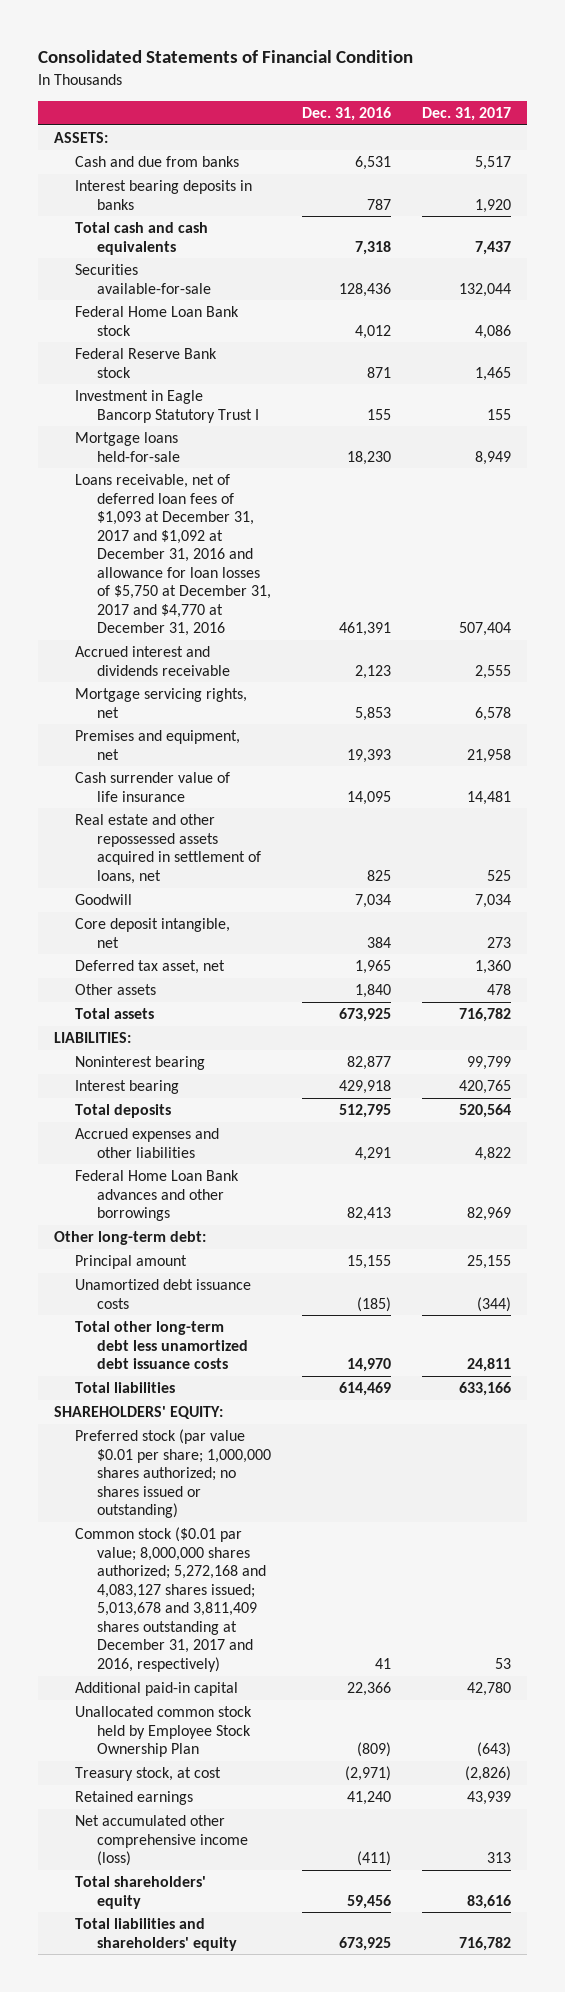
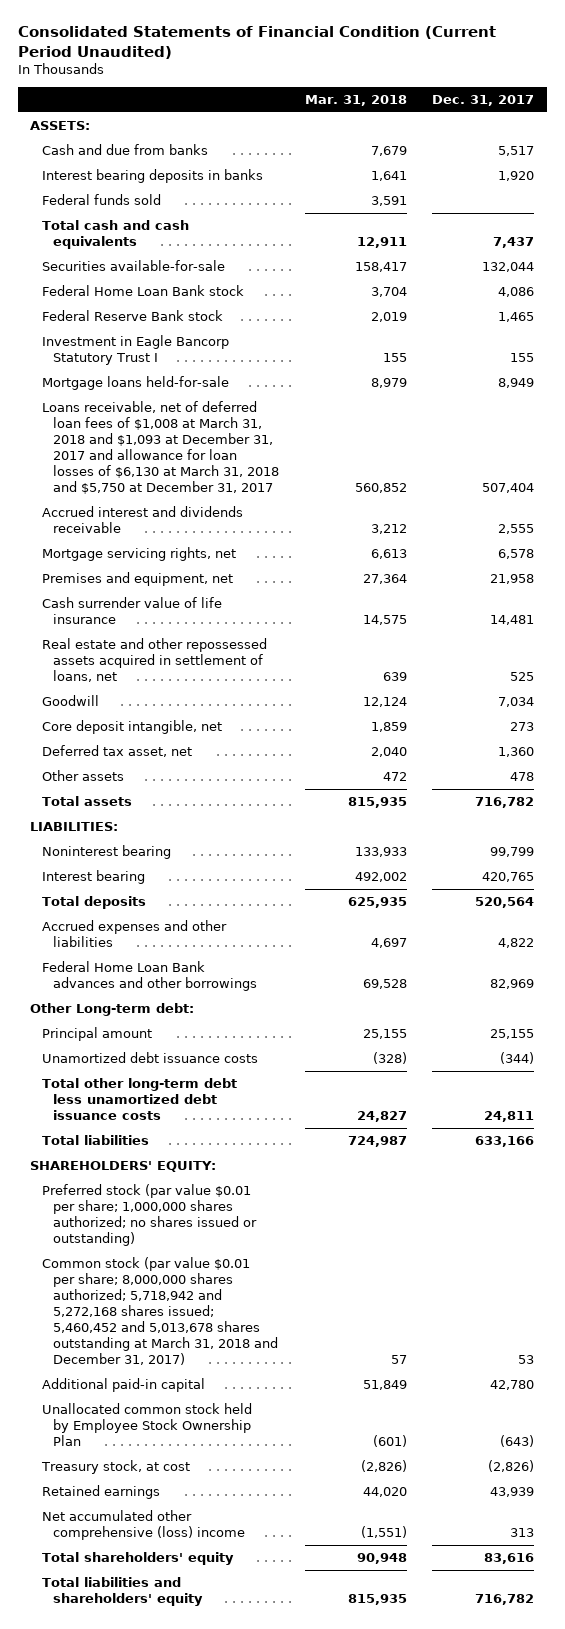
[37,49,413,63] Consolidated Statements of Financial Condition -> [17,26,496,59] Consolidated Statements of Financial Condition (Current Period Unaudited)
[302,106,392,121] Dec. 31, 2016 -> none
none -> [304,94,407,106] Mar. 31, 2018
none -> [41,194,161,206] Federal funds sold
[75,474,271,637] Loans receivable, net of deferred loan fees of $1,093 at December 31, 2017 and $1,092 at December 31, 2016 and allowance for loan losses of $5,750 at December 31, 2017 and $4,770 at December 31, 2016 -> [41,401,280,494] Loans receivable, net of deferred loan fees of $1,008 at March 31, 2018 and $1,093 at December 31, 2017 and allowance for loan losses of $6,130 at March 31, 2018 and $5,750 at December 31, 2017
[53,1231,206,1246] Other long-term debt: -> [30,1003,195,1017] Other Long-term debt:
[75,1527,266,1672] Common stock ($0.01 par value; 8,000,000 shares authorized; 5,272,168 and 4,083,127 shares issued; 5,013,678 and 3,811,409 shares outstanding at December 31, 2017 and 2016, respectively) -> [41,1257,279,1365] Common stock (par value $0.01 per share; 8,000,000 shares authorized; 5,718,942 and 5,272,168 shares issued; 5,460,452 and 5,013,678 shares outstanding at March 31, 2018 and December 31, 2017)
[75,1815,248,1867] Net accumulated other comprehensive income (loss) -> [41,1510,246,1541] Net accumulated other comprehensive (loss) income

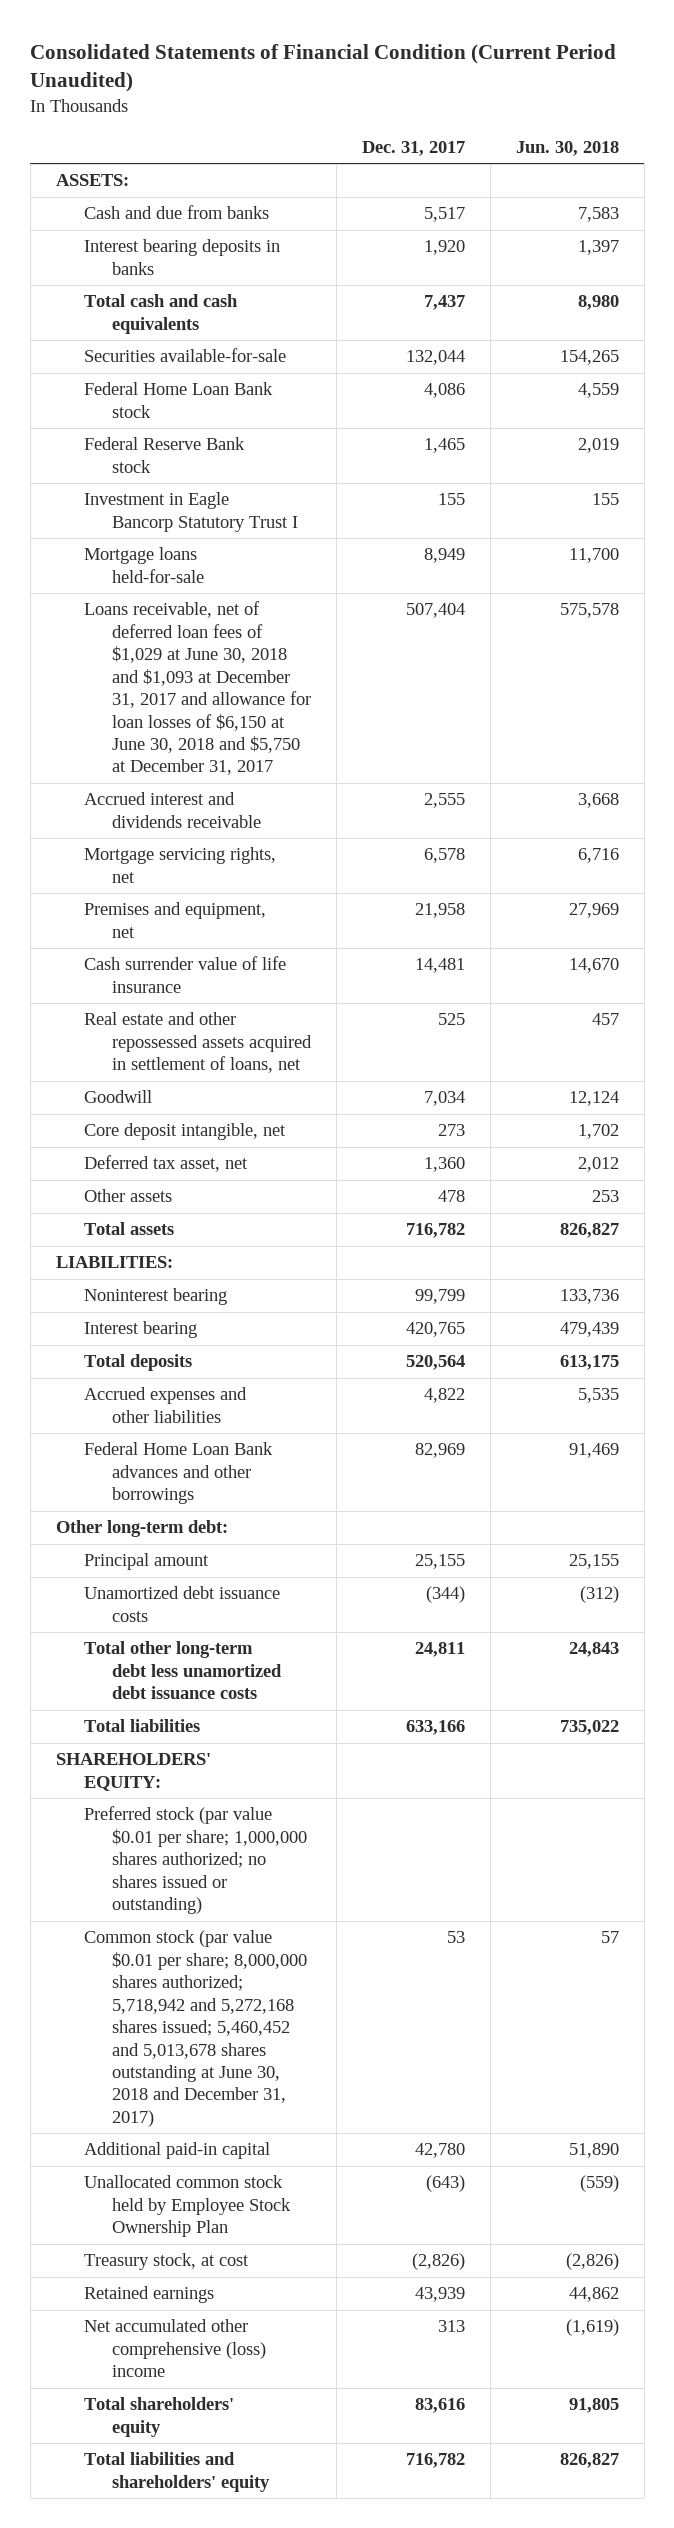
[304,94,407,106] Mar. 31, 2018 -> none
none -> [515,140,619,156] Jun. 30, 2018
[41,194,161,206] Federal funds sold -> none
[41,401,280,494] Loans receivable, net of deferred loan fees of $1,008 at March 31, 2018 and $1,093 at December 31, 2017 and allowance for loan losses of $6,130 at March 31, 2018 and $5,750 at December 31, 2017 -> [83,601,312,776] Loans receivable, net of deferred loan fees of $1,029 at June 30, 2018 and $1,093 at December 31, 2017 and allowance for loan losses of $6,150 at June 30, 2018 and $5,750 at December 31, 2017
[30,1003,195,1017] Other Long-term debt: -> [55,1520,228,1538] Other long-term debt:
[41,1257,279,1365] Common stock (par value $0.01 per share; 8,000,000 shares authorized; 5,718,942 and 5,272,168 shares issued; 5,460,452 and 5,013,678 shares outstanding at March 31, 2018 and December 31, 2017) -> [83,1930,308,2127] Common stock (par value $0.01 per share; 8,000,000 shares authorized; 5,718,942 and 5,272,168 shares issued; 5,460,452 and 5,013,678 shares outstanding at June 30, 2018 and December 31, 2017)

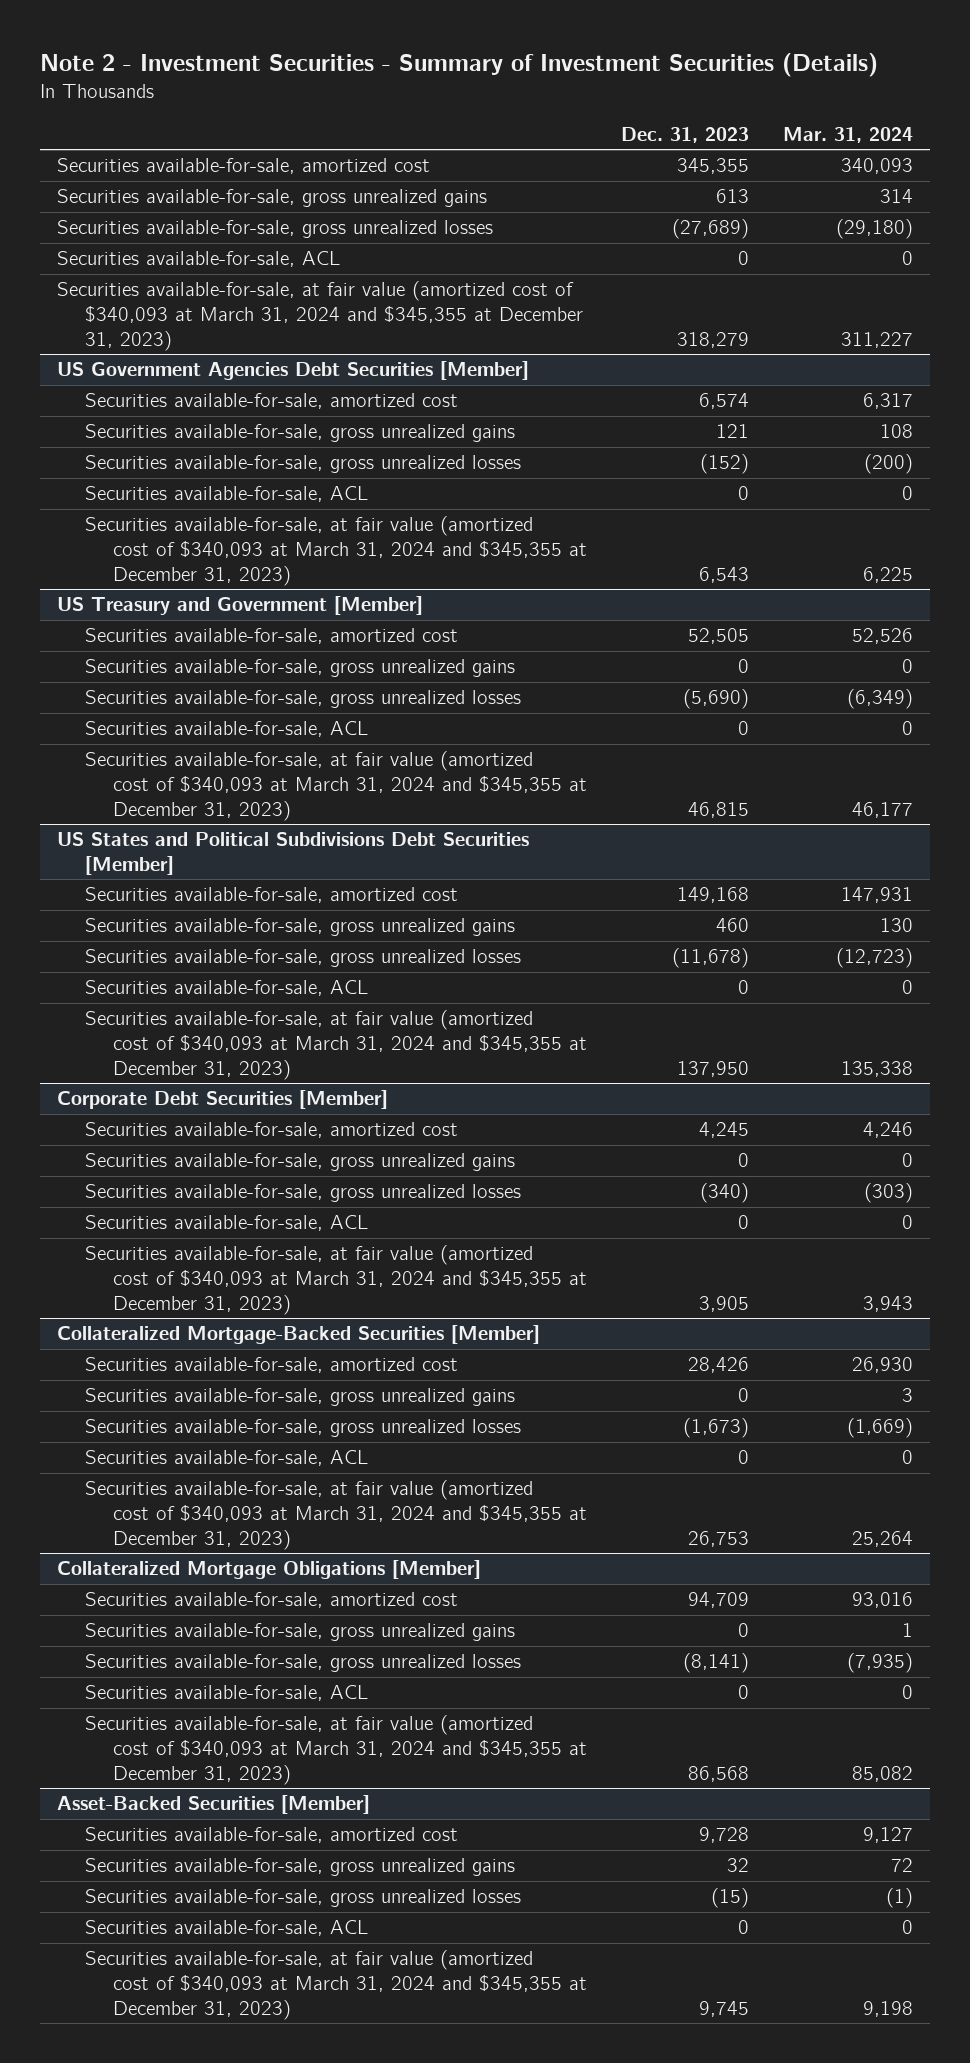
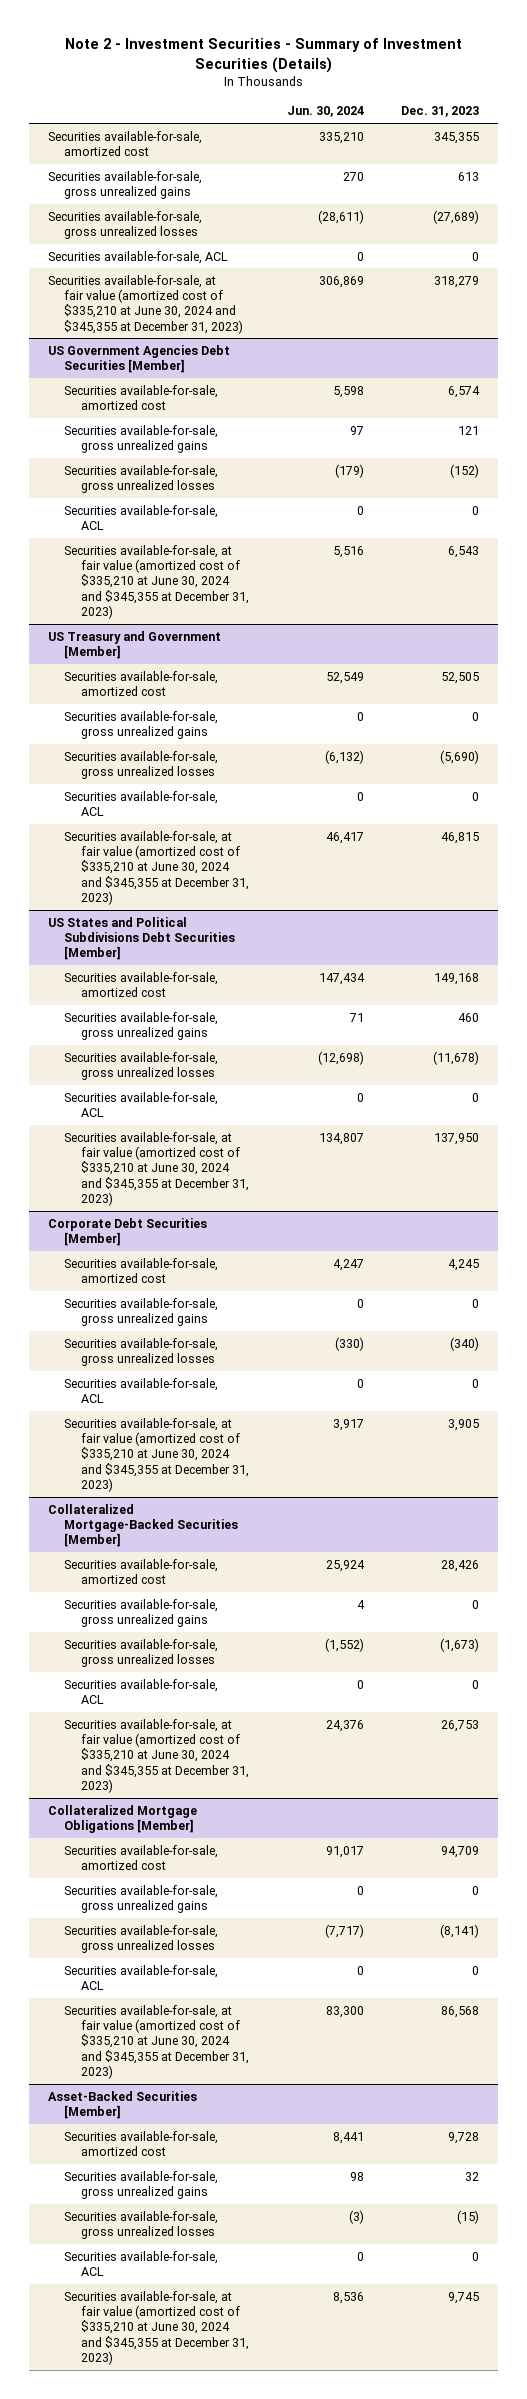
[783,126,914,143] Mar. 31, 2024 -> none
none -> [286,106,364,118] Jun. 30, 2024
[56,281,584,351] Securities available-for-sale, at fair value (amortized cost of $340,093 at March 31, 2024 and $345,355 at December 31, 2023) -> [47,274,244,334] Securities available-for-sale, at fair value (amortized cost of $335,210 at June 30, 2024 and $345,355 at December 31, 2023)
[85,516,588,586] Securities available-for-sale, at fair value (amortized cost of $340,093 at March 31, 2024 and $345,355 at December 31, 2023) -> [64,544,250,620] Securities available-for-sale, at fair value (amortized cost of $335,210 at June 30, 2024 and $345,355 at December 31, 2023)
[85,751,588,821] Securities available-for-sale, at fair value (amortized cost of $340,093 at March 31, 2024 and $345,355 at December 31, 2023) -> [64,830,250,906] Securities available-for-sale, at fair value (amortized cost of $335,210 at June 30, 2024 and $345,355 at December 31, 2023)
[85,1010,588,1080] Securities available-for-sale, at fair value (amortized cost of $340,093 at March 31, 2024 and $345,355 at December 31, 2023) -> [64,1131,250,1207] Securities available-for-sale, at fair value (amortized cost of $335,210 at June 30, 2024 and $345,355 at December 31, 2023)
[85,1245,588,1315] Securities available-for-sale, at fair value (amortized cost of $340,093 at March 31, 2024 and $345,355 at December 31, 2023) -> [64,1417,250,1493] Securities available-for-sale, at fair value (amortized cost of $335,210 at June 30, 2024 and $345,355 at December 31, 2023)
[85,1480,588,1550] Securities available-for-sale, at fair value (amortized cost of $340,093 at March 31, 2024 and $345,355 at December 31, 2023) -> [64,1718,250,1794] Securities available-for-sale, at fair value (amortized cost of $335,210 at June 30, 2024 and $345,355 at December 31, 2023)
[85,1715,588,1785] Securities available-for-sale, at fair value (amortized cost of $340,093 at March 31, 2024 and $345,355 at December 31, 2023) -> [64,2004,250,2080] Securities available-for-sale, at fair value (amortized cost of $335,210 at June 30, 2024 and $345,355 at December 31, 2023)
[85,1950,588,2020] Securities available-for-sale, at fair value (amortized cost of $340,093 at March 31, 2024 and $345,355 at December 31, 2023) -> [64,2290,250,2366] Securities available-for-sale, at fair value (amortized cost of $335,210 at June 30, 2024 and $345,355 at December 31, 2023)

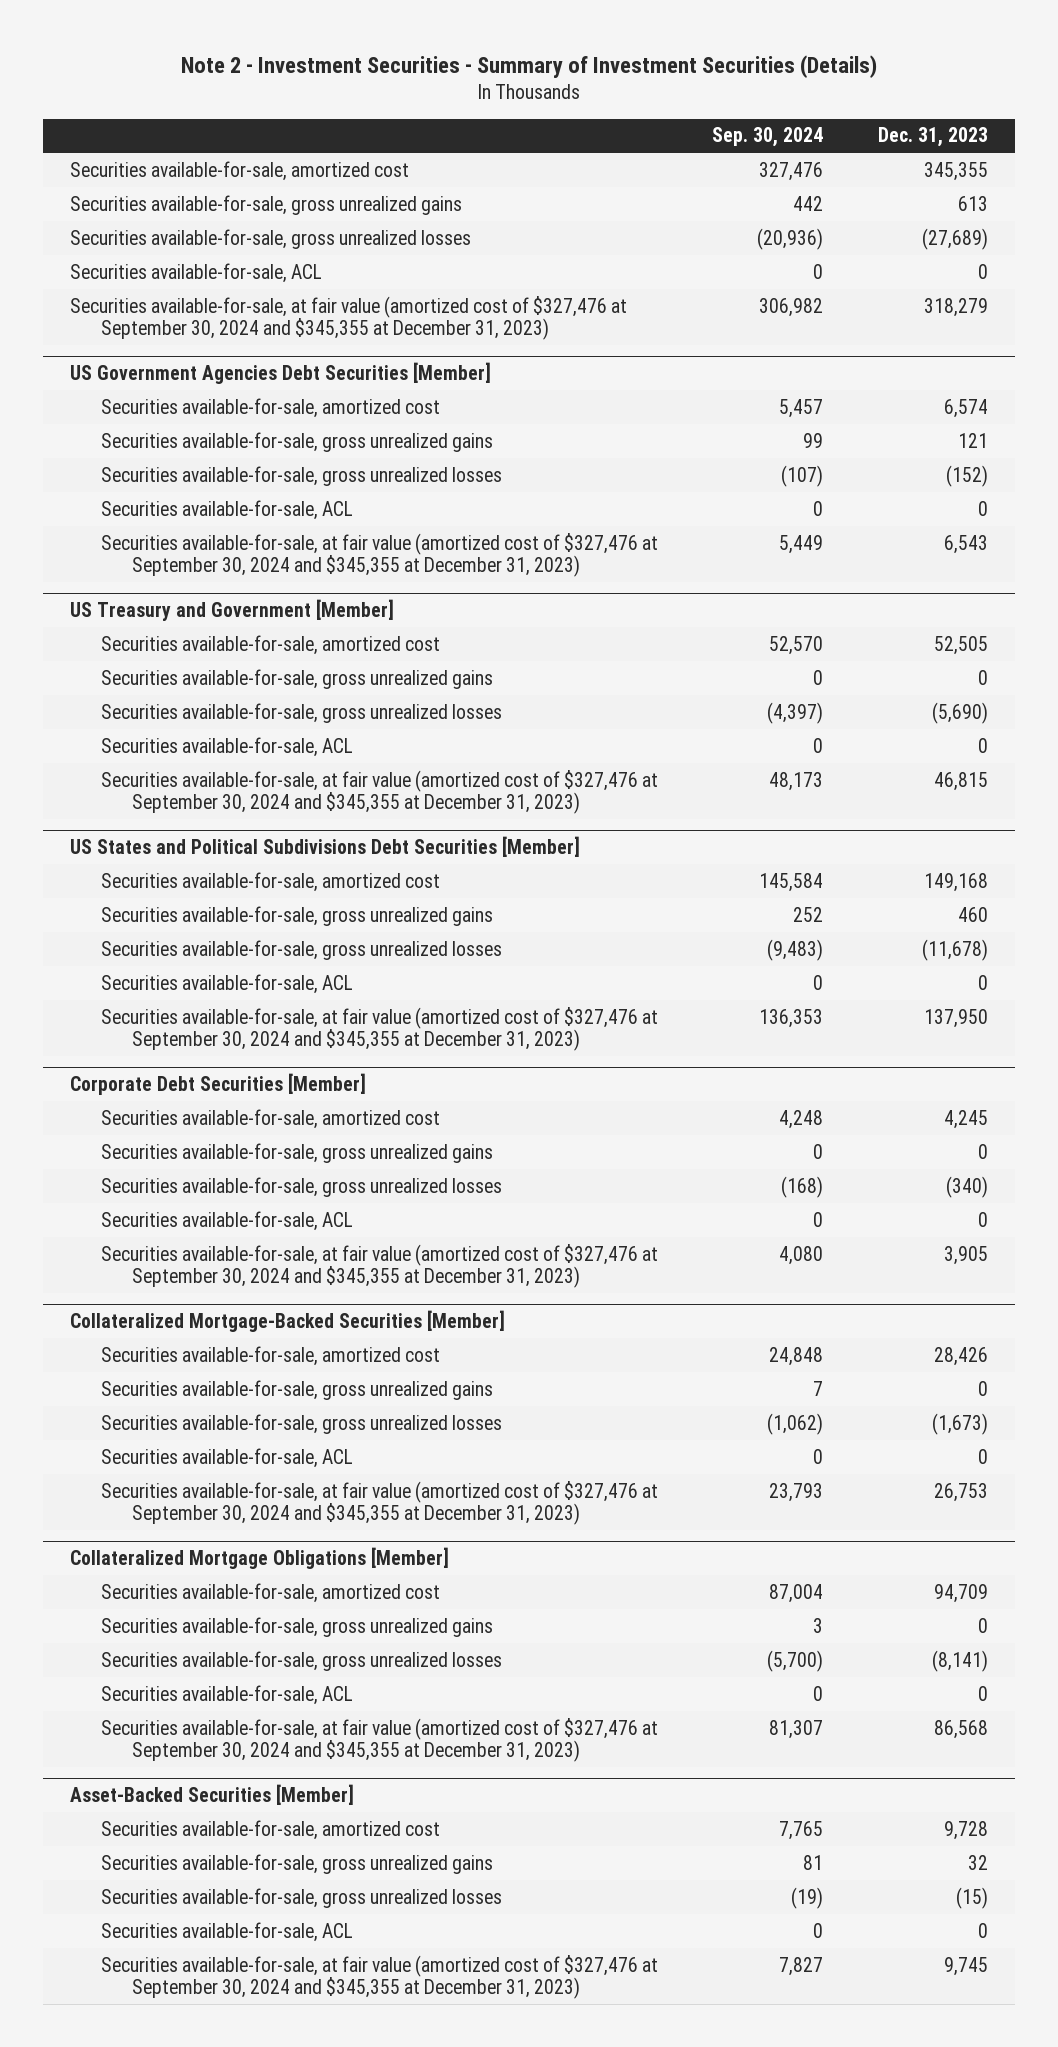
[286,106,364,118] Jun. 30, 2024 -> none
none -> [712,127,824,148] Sep. 30, 2024
[47,274,244,334] Securities available-for-sale, at fair value (amortized cost of $335,210 at June 30, 2024 and $345,355 at December 31, 2023) -> [69,295,627,341] Securities available-for-sale, at fair value (amortized cost of $327,476 at September 30, 2024 and $345,355 at December 31, 2023)
[64,544,250,620] Securities available-for-sale, at fair value (amortized cost of $335,210 at June 30, 2024 and $345,355 at December 31, 2023) -> [100,532,658,578] Securities available-for-sale, at fair value (amortized cost of $327,476 at September 30, 2024 and $345,355 at December 31, 2023)
[64,830,250,906] Securities available-for-sale, at fair value (amortized cost of $335,210 at June 30, 2024 and $345,355 at December 31, 2023) -> [100,769,658,815] Securities available-for-sale, at fair value (amortized cost of $327,476 at September 30, 2024 and $345,355 at December 31, 2023)
[64,1131,250,1207] Securities available-for-sale, at fair value (amortized cost of $335,210 at June 30, 2024 and $345,355 at December 31, 2023) -> [100,1006,658,1052] Securities available-for-sale, at fair value (amortized cost of $327,476 at September 30, 2024 and $345,355 at December 31, 2023)
[64,1417,250,1493] Securities available-for-sale, at fair value (amortized cost of $335,210 at June 30, 2024 and $345,355 at December 31, 2023) -> [100,1243,658,1289] Securities available-for-sale, at fair value (amortized cost of $327,476 at September 30, 2024 and $345,355 at December 31, 2023)
[64,1718,250,1794] Securities available-for-sale, at fair value (amortized cost of $335,210 at June 30, 2024 and $345,355 at December 31, 2023) -> [100,1480,658,1526] Securities available-for-sale, at fair value (amortized cost of $327,476 at September 30, 2024 and $345,355 at December 31, 2023)
[64,2004,250,2080] Securities available-for-sale, at fair value (amortized cost of $335,210 at June 30, 2024 and $345,355 at December 31, 2023) -> [100,1717,658,1763] Securities available-for-sale, at fair value (amortized cost of $327,476 at September 30, 2024 and $345,355 at December 31, 2023)
[64,2290,250,2366] Securities available-for-sale, at fair value (amortized cost of $335,210 at June 30, 2024 and $345,355 at December 31, 2023) -> [100,1954,658,2000] Securities available-for-sale, at fair value (amortized cost of $327,476 at September 30, 2024 and $345,355 at December 31, 2023)

